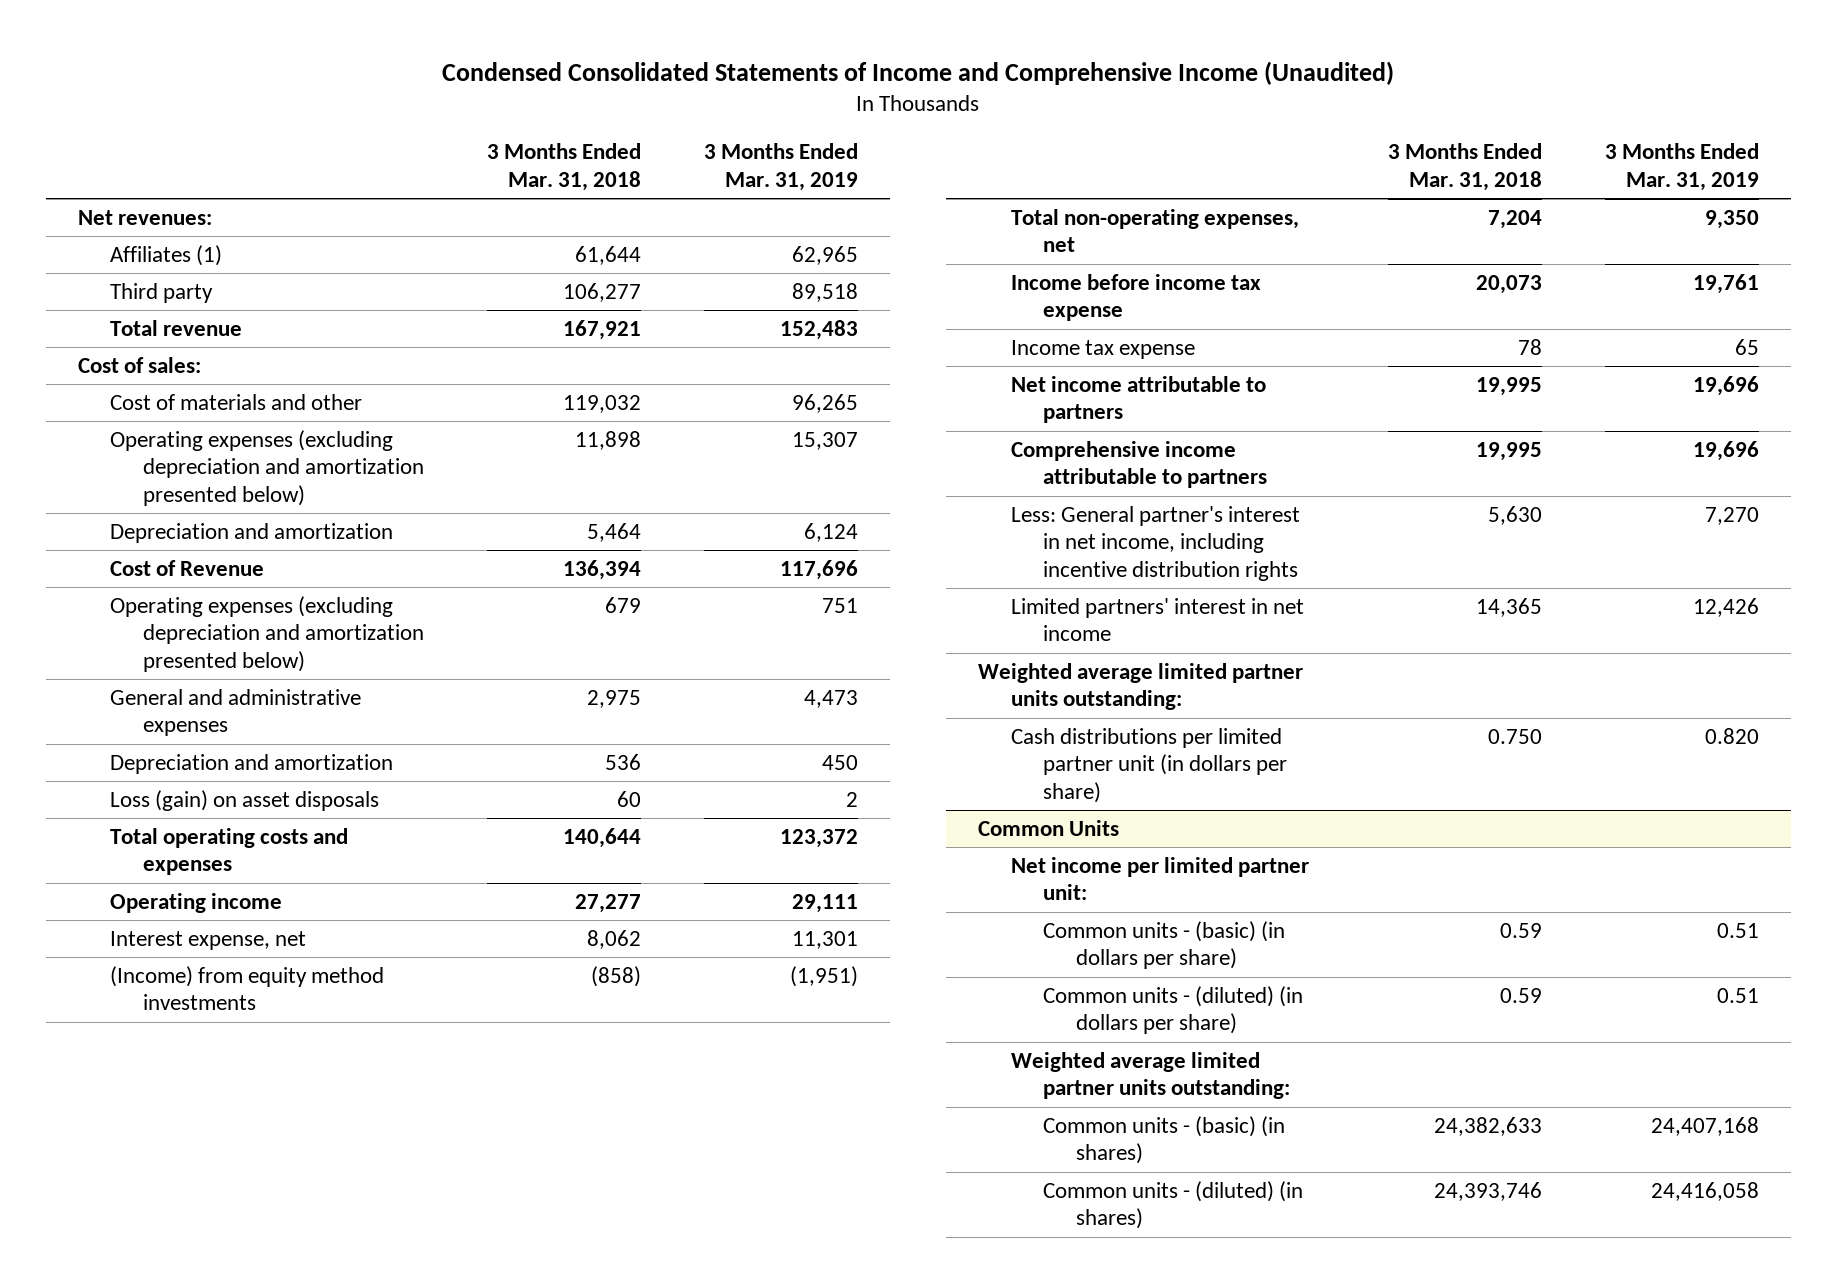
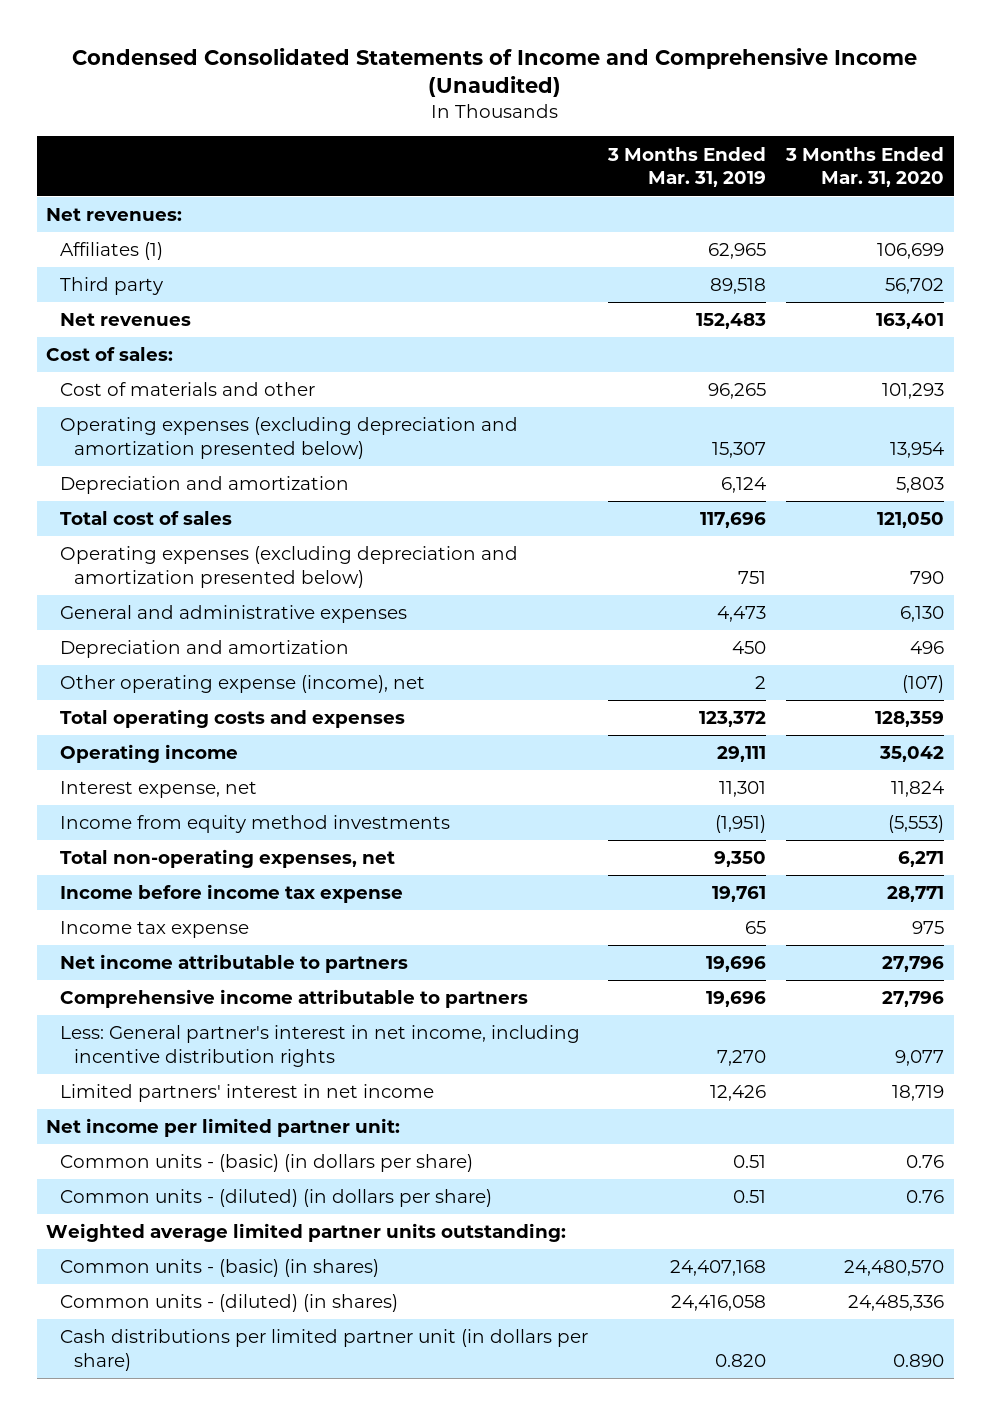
[487,143,642,192] 3 Months Ended Mar. 31, 2018 -> none
none -> [784,146,944,188] 3 Months Ended Mar. 31, 2020
[110,319,243,336] Total revenue -> [60,313,192,327] Net revenues
[110,559,265,576] Cost of Revenue -> [60,511,233,526] Total cost of sales
[110,789,380,811] Loss (gain) on asset disposals -> none
none -> [60,675,426,694] Other operating expense (income), net
[110,965,385,1011] (Income) from equity method investments -> [60,815,451,834] Income from equity method investments
[978,662,1304,711] Weighted average limited partner units outstanding: -> none
[978,819,1120,836] Common Units -> none
[1010,727,1288,804] Cash distributions per limited partner unit (in dollars per share) -> [60,1329,589,1371] Cash distributions per limited partner unit (in dollars per share)

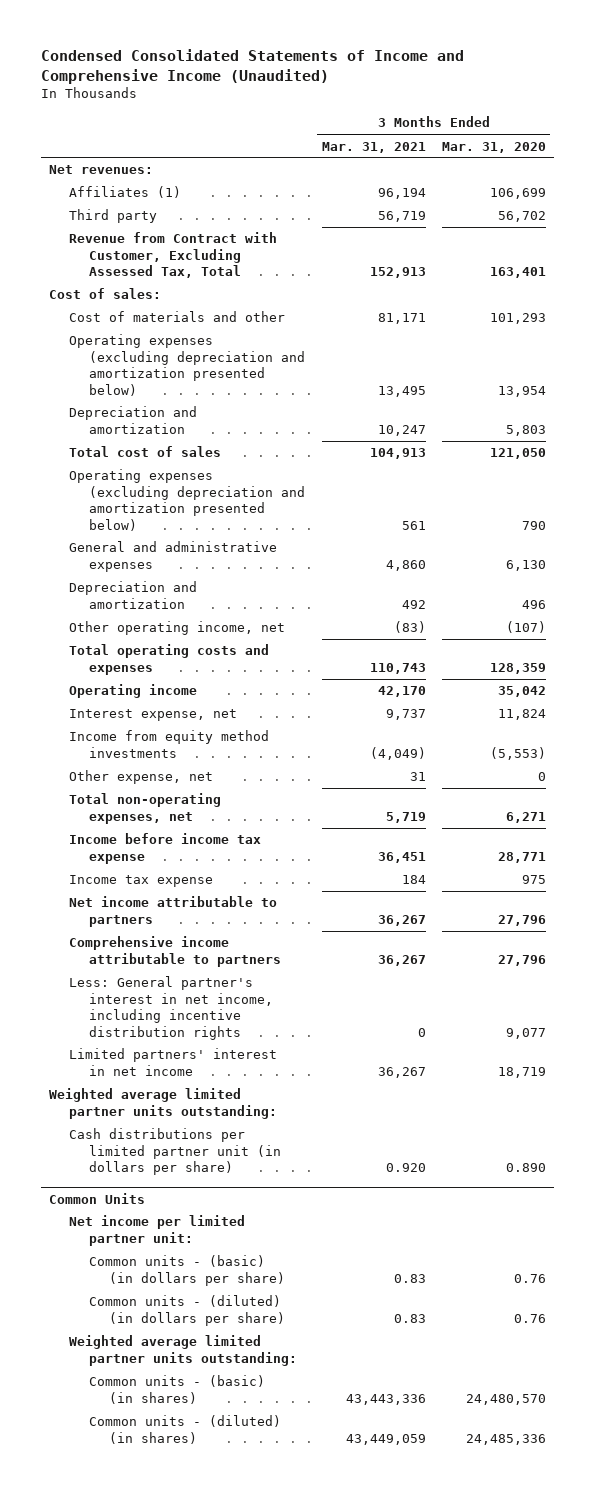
[606,146,766,188] 3 Months Ended Mar. 31, 2019 -> none
none -> [321,141,426,153] Mar. 31, 2021
[60,313,192,327] Net revenues -> [68,232,277,279] Revenue from Contract with Customer, Excluding Assessed Tax, Total
[60,675,426,694] Other operating expense (income), net -> [68,621,285,636] Other operating income, net
none -> [68,770,213,785] Other expense, net
none -> [49,1088,277,1119] Weighted average limited partner units outstanding:
[60,1329,589,1371] Cash distributions per limited partner unit (in dollars per share) -> [68,1128,281,1176] Cash distributions per limited partner unit (in dollars per share)
none -> [49,1192,146,1204] Common Units

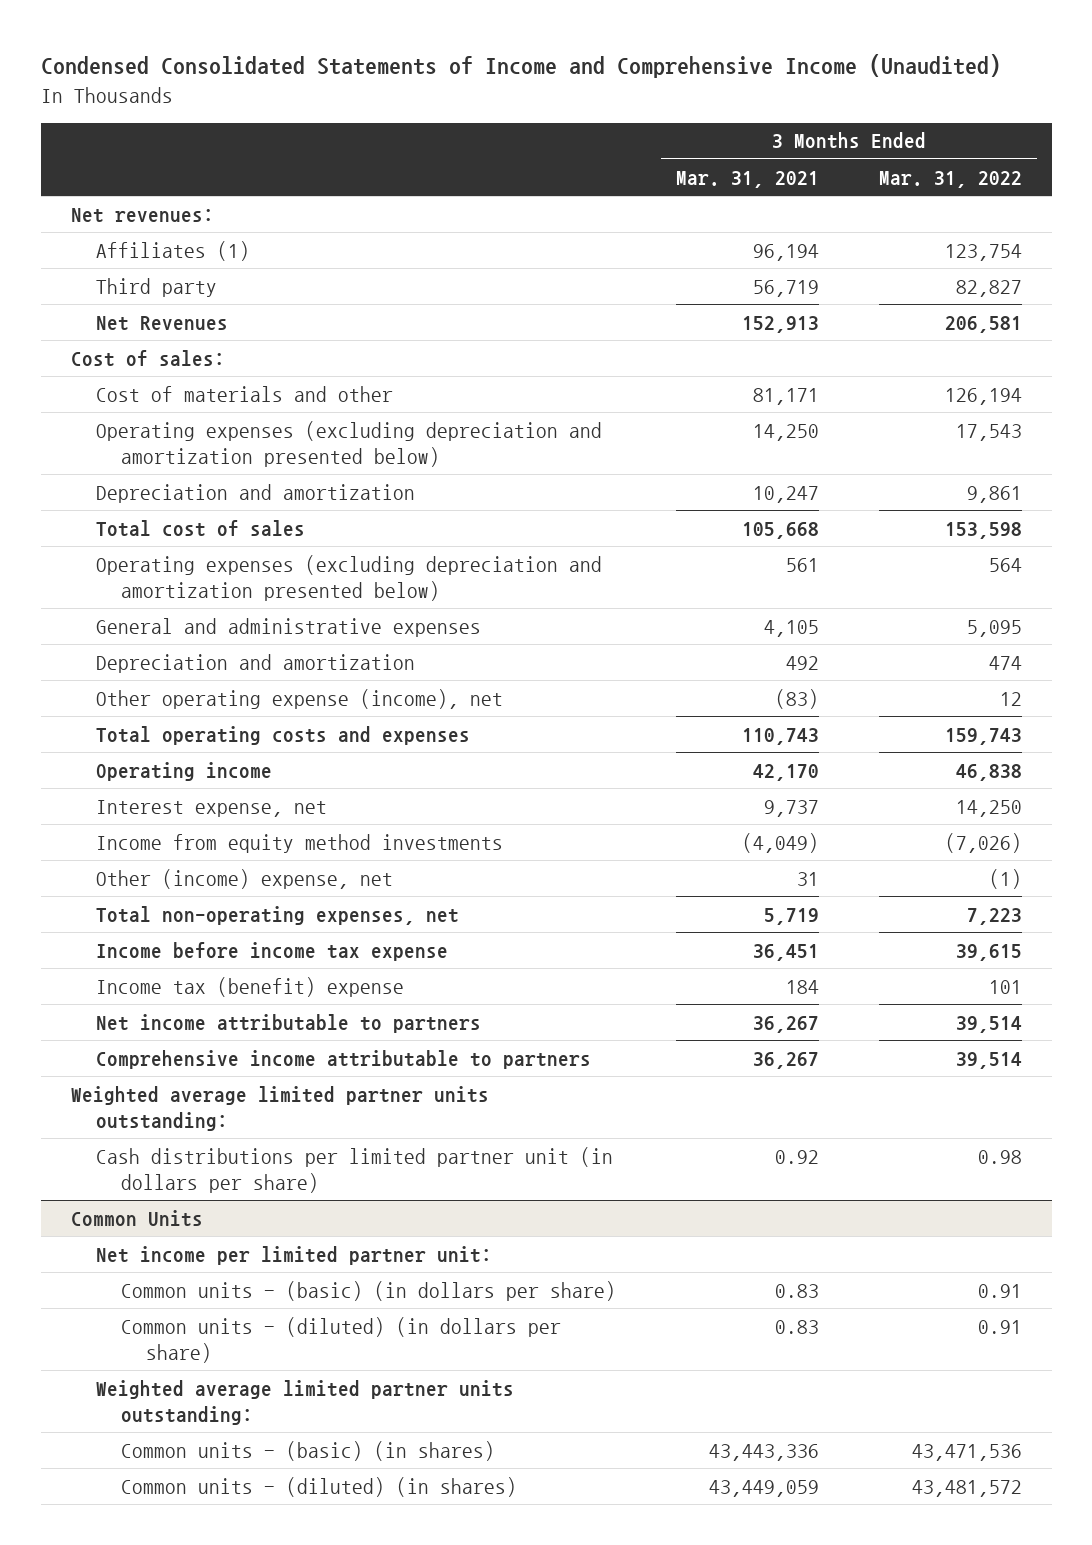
[442,141,547,153] Mar. 31, 2020 -> none
none -> [878,170,1022,188] Mar. 31, 2022
[68,232,277,279] Revenue from Contract with Customer, Excluding Assessed Tax, Total -> [95,315,228,331] Net Revenues
[377,385,426,397] 13,495 -> [752,423,819,441] 14,250
[369,448,426,460] 104,913 -> [741,521,819,539] 105,668
[385,559,426,571] 4,860 -> [763,619,819,637] 4,105
[68,621,285,636] Other operating income, net -> [95,688,503,709] Other operating expense (income), net
[68,770,213,785] Other expense, net -> [95,868,393,889] Other (income) expense, net
[68,875,213,888] Income tax expense -> [95,976,404,997] Income tax (benefit) expense
[68,976,273,1040] Less: General partner's interest in net income, including incentive distribution rights -> none
[68,1048,277,1076] Limited partners' interest in net income -> none
[385,1163,426,1173] 0.920 -> [774,1149,819,1164] 0.92

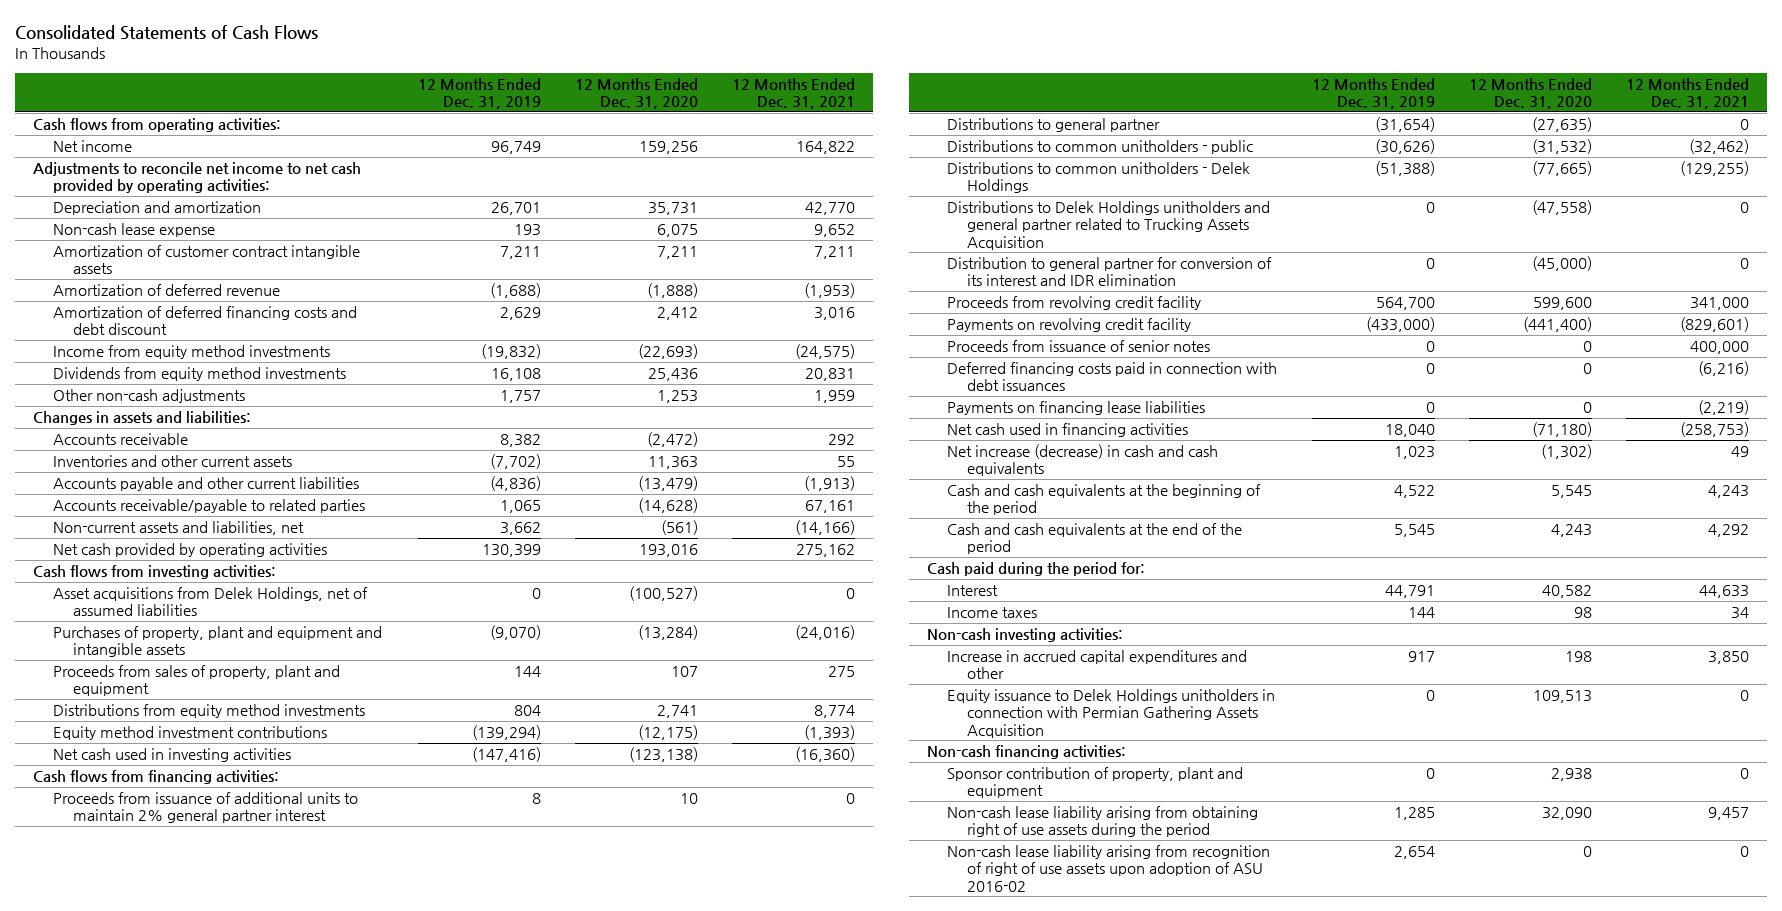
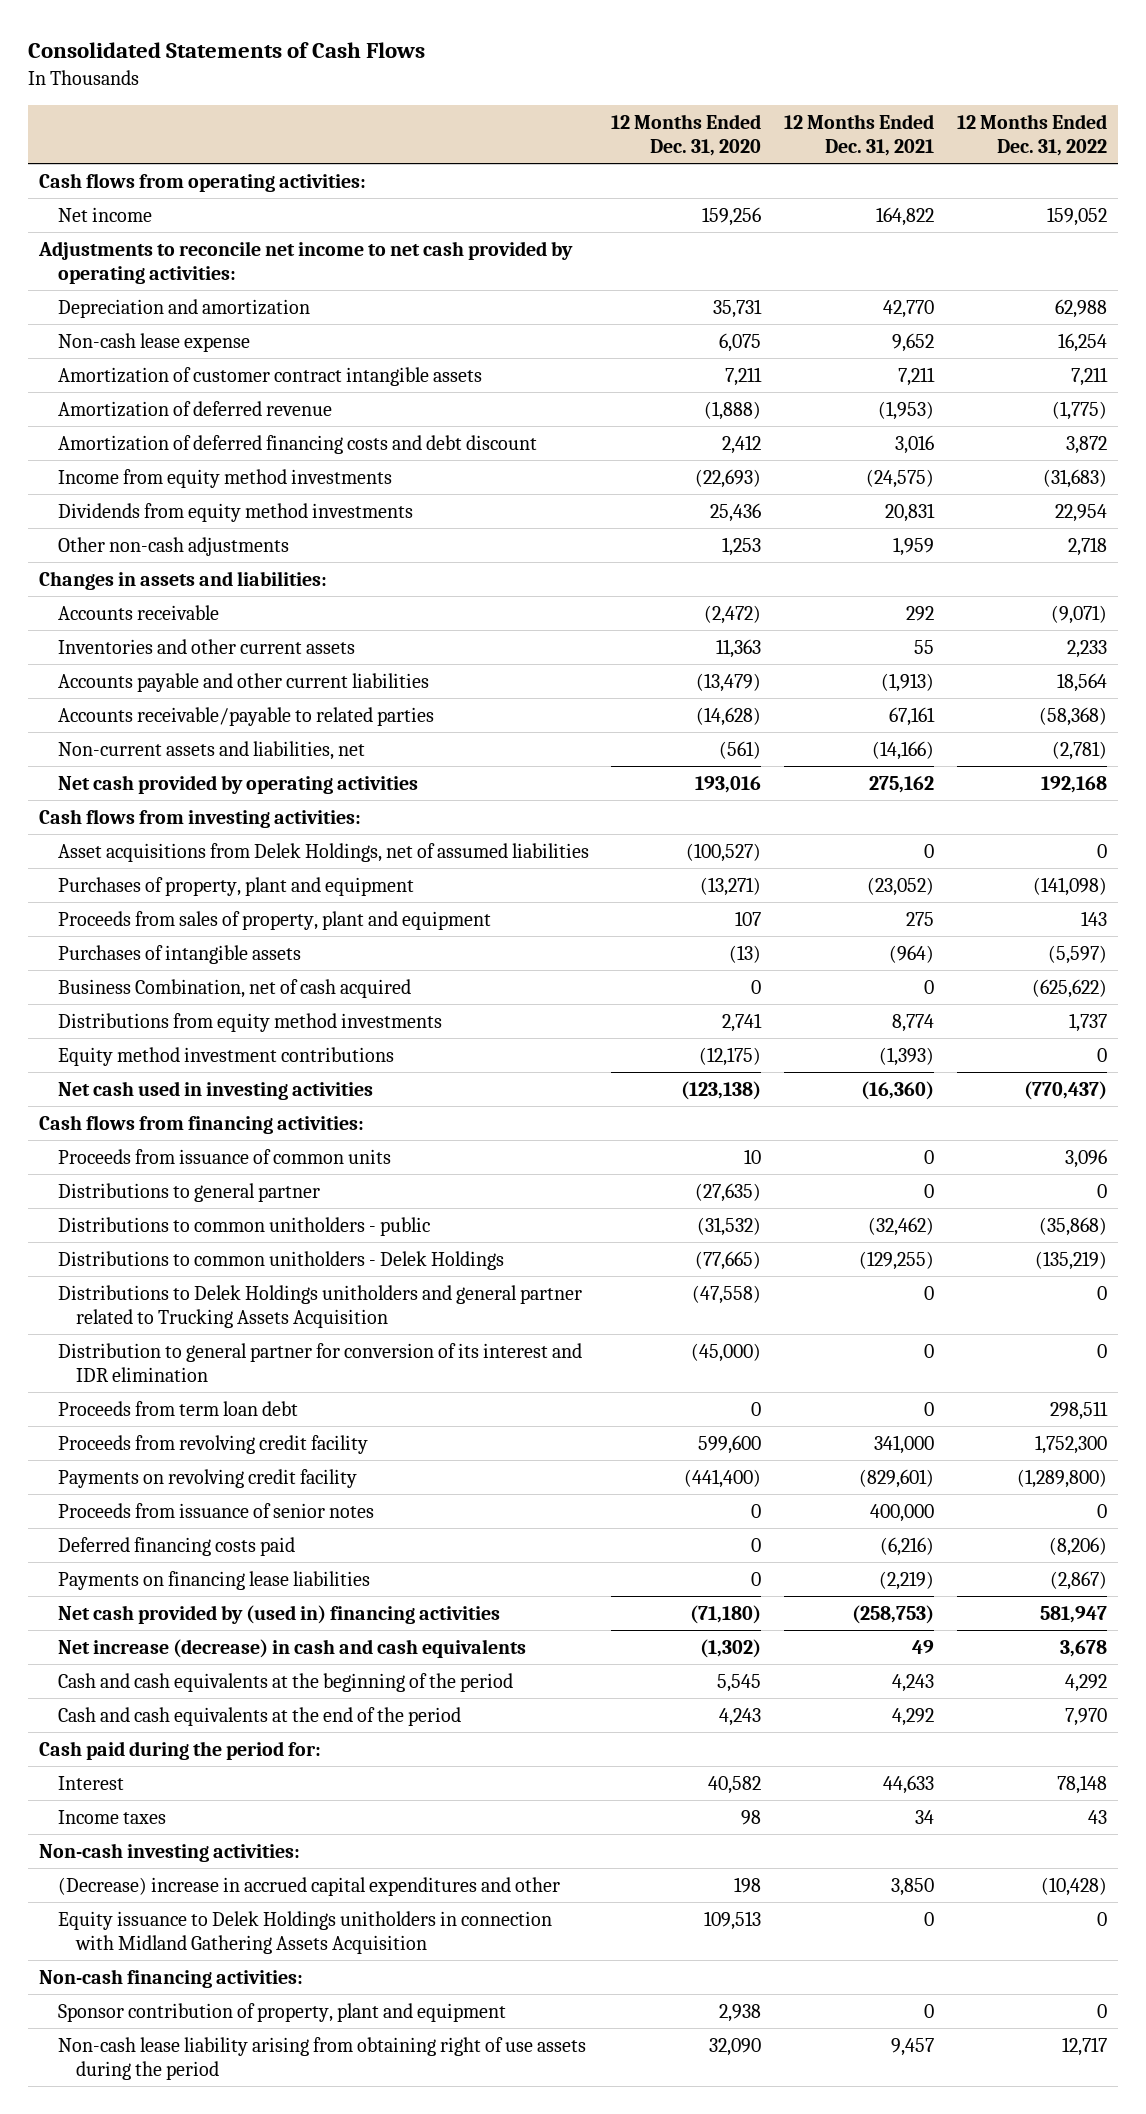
[417,77,541,110] 12 Months Ended Dec. 31, 2019 -> none
none -> [956,113,1107,156] 12 Months Ended Dec. 31, 2022
[53,626,383,658] Purchases of property, plant and equipment and intangible assets -> [57,876,414,896] Purchases of property, plant and equipment
[637,625,698,641] (13,284) -> [700,876,762,896] (13,271)
[795,625,856,641] (24,016) -> [866,876,934,896] (23,052)
none -> [57,944,301,964] Purchases of intangible assets
none -> [57,978,411,998] Business Combination, net of cash acquired
[53,792,359,824] Proceeds from issuance of additional units to maintain 2% general partner interest -> [57,1148,391,1164] Proceeds from issuance of common units
none -> [57,1400,298,1416] Proceeds from term loan debt
[947,362,1278,392] Deferred financing costs paid in connection with debt issuances -> [57,1536,295,1556] Deferred financing costs paid
[947,423,1189,438] Net cash used in financing activities -> [57,1604,500,1624] Net cash provided by (used in) financing activities
[947,650,1248,680] Increase in accrued capital expenditures and other -> [57,1876,560,1896] (Decrease) increase in accrued capital expenditures and other
[947,689,1276,738] Equity issuance to Delek Holdings unitholders in connection with Permian Gathering Assets Acquisition -> [57,1910,552,1955] Equity issuance to Delek Holdings unitholders in connection with Midland Gathering Assets Acquisition
[947,845,1271,892] Non-cash lease liability arising from recognition of right of use assets upon adoption of ASU 2016-02 -> none

